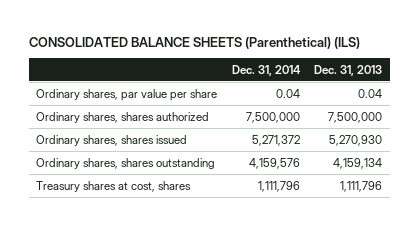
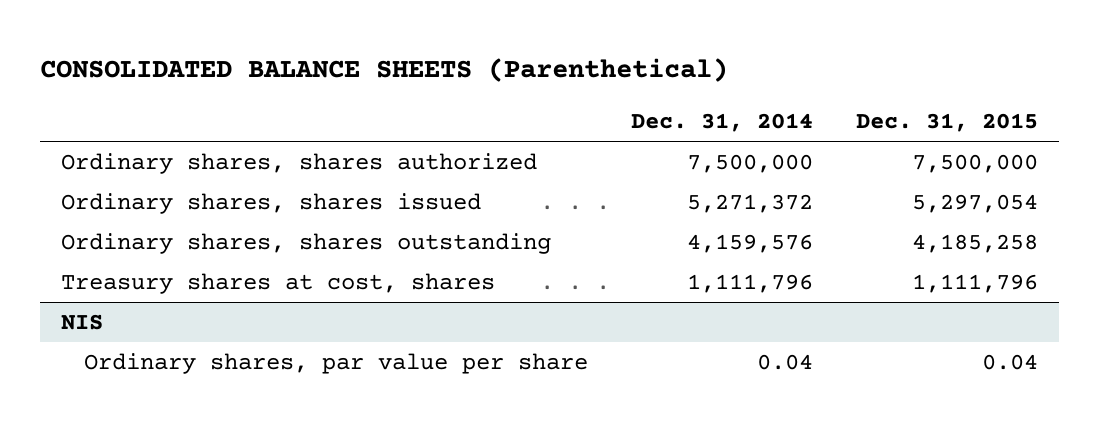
[29,36,361,49] CONSOLIDATED BALANCE SHEETS (Parenthetical) (ILS) -> [39,57,728,82] CONSOLIDATED BALANCE SHEETS (Parenthetical)
[314,64,383,76] Dec. 31, 2013 -> none
none -> [855,112,1038,132] Dec. 31, 2015
[36,88,218,101] Ordinary shares, par value per share -> none
none -> [60,314,103,331] NIS
none -> [84,353,589,375] Ordinary shares, par value per share

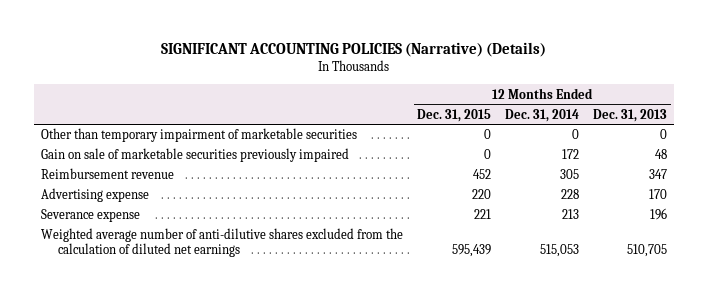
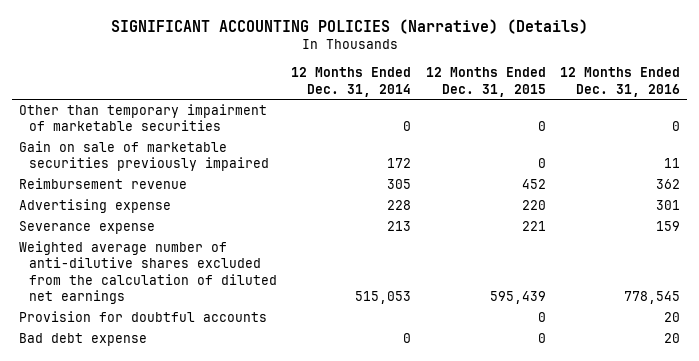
[593,108,668,122] Dec. 31, 2013 -> none
none -> [560,67,681,97] 12 Months Ended Dec. 31, 2016
none -> [19,311,268,323] Provision for doubtful accounts
none -> [19,333,148,347] Bad debt expense

